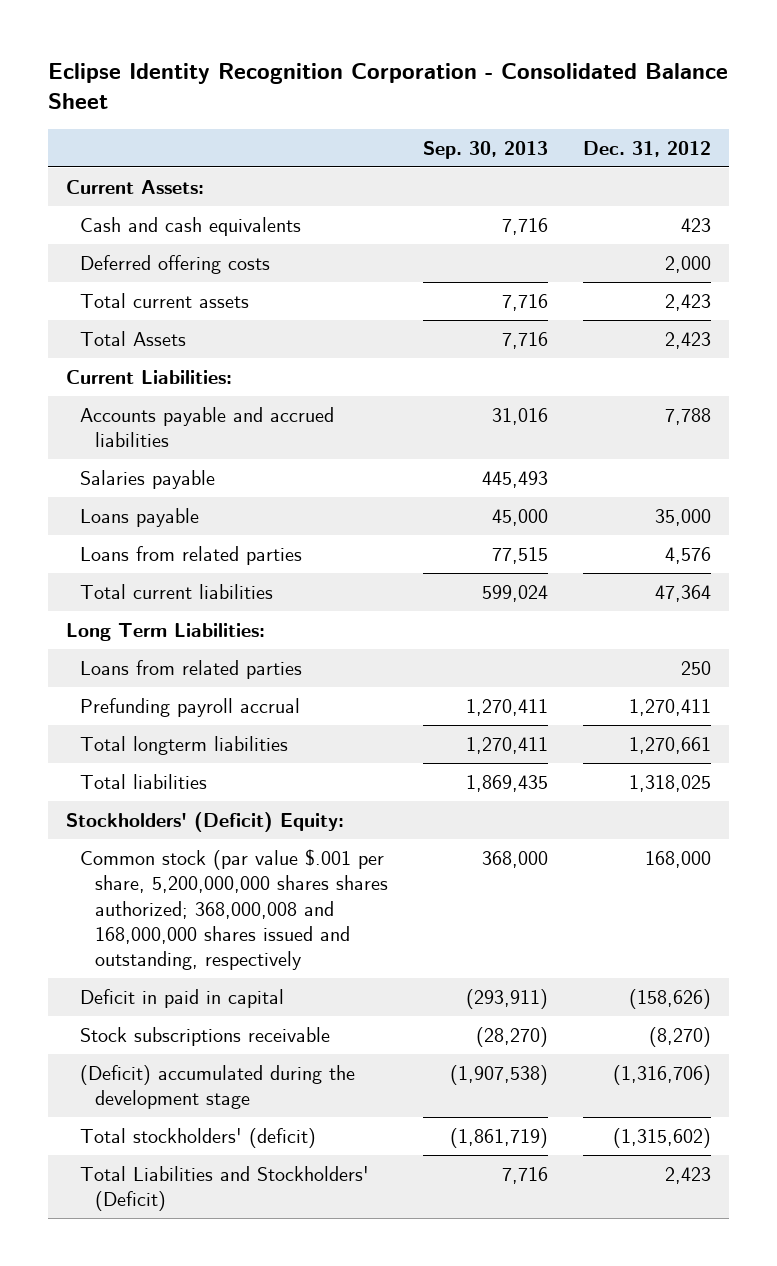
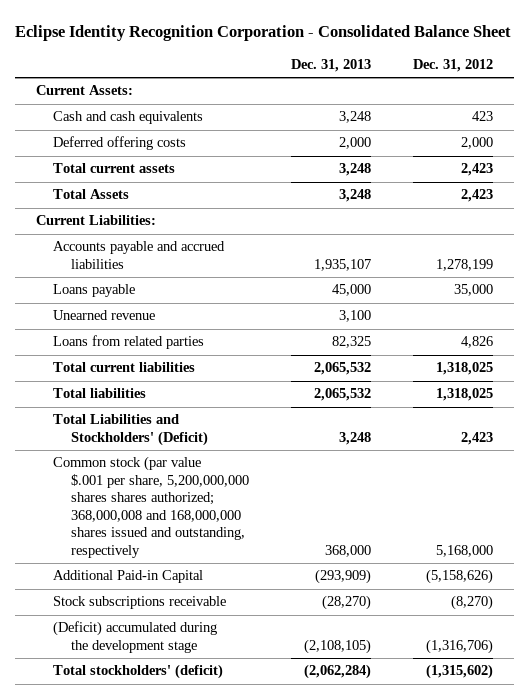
[422,140,548,159] Sep. 30, 2013 -> none
none -> [291,59,372,73] Dec. 31, 2013
[80,469,216,489] Salaries payable -> none
[665,407,712,425] 7,788 -> [435,258,493,271] 1,278,199
[65,622,265,641] Long Term Liabilities: -> none
[80,659,303,679] Loans from related parties -> none
[80,697,301,717] Prefunding payroll accrual -> none
[80,735,289,755] Total longterm liabilities -> none
none -> [53,310,156,321] Unearned revenue
[665,546,712,564] 4,576 -> [460,336,493,349] 4,826
[655,584,712,602] 47,364 -> [435,362,493,376] 1,318,025
[65,811,344,832] Stockholders' (Deficit) Equity: -> none
[80,1165,370,1212] Total Liabilities and Stockholders' (Deficit) -> [53,414,209,446] Total Liabilities and Stockholders' (Deficit)
[645,850,712,868] 168,000 -> [435,544,493,557] 5,168,000
[80,988,285,1008] Deficit in paid in capital -> [53,570,204,584] Additional Paid-in Capital
[629,988,712,1009] (158,626) -> [425,569,493,585] (5,158,626)

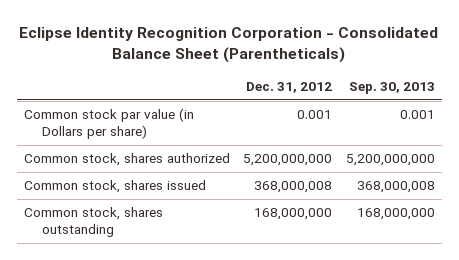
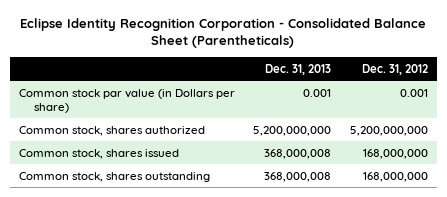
[349,81,436,94] Sep. 30, 2013 -> none
none -> [265,63,332,75] Dec. 31, 2013
[254,181,333,194] 368,000,008 -> [362,148,428,159] 168,000,000

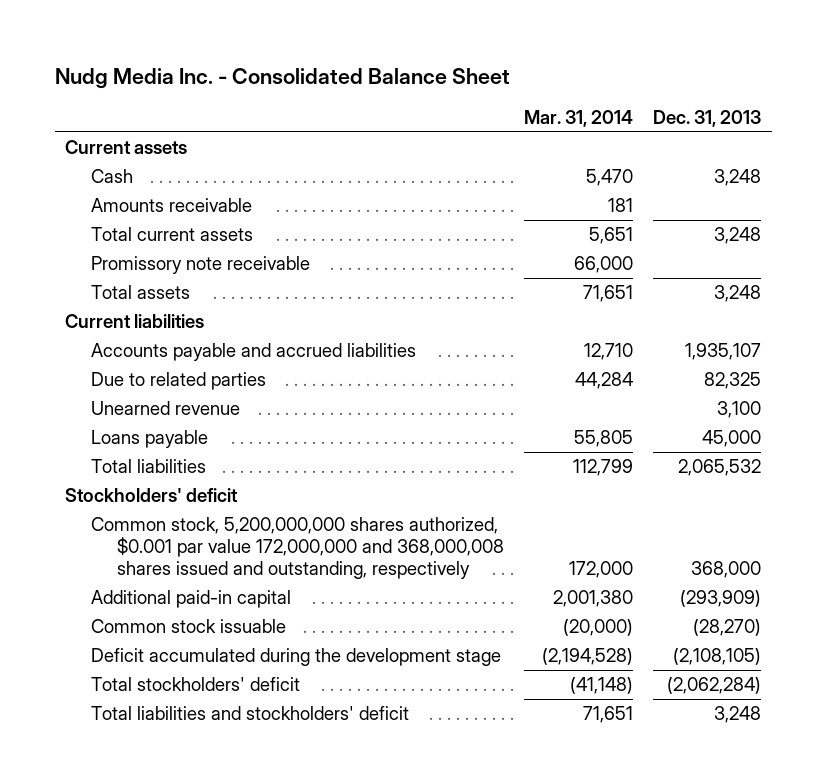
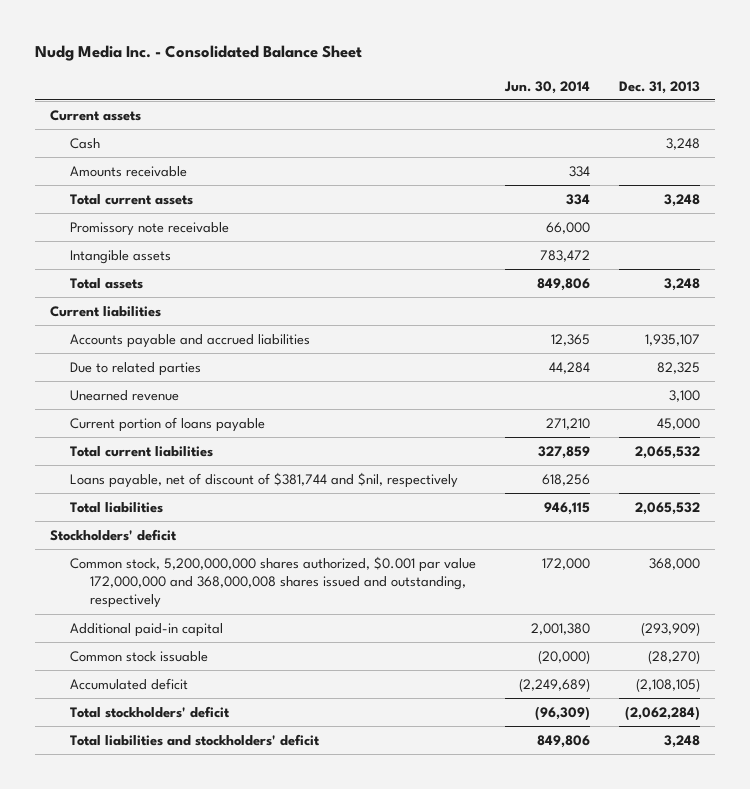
[524,109,634,127] Mar. 31, 2014 -> none
none -> [503,80,590,94] Jun. 30, 2014
none -> [69,249,171,264] Intangible assets
[91,430,209,449] Loans payable -> [69,416,265,432] Current portion of loans payable
none -> [69,445,213,457] Total current liabilities
none -> [69,471,458,488] Loans payable, net of discount of $381,744 and $nil, respectively
[91,648,502,667] Deficit accumulated during the development stage -> [69,677,188,690] Accumulated deficit

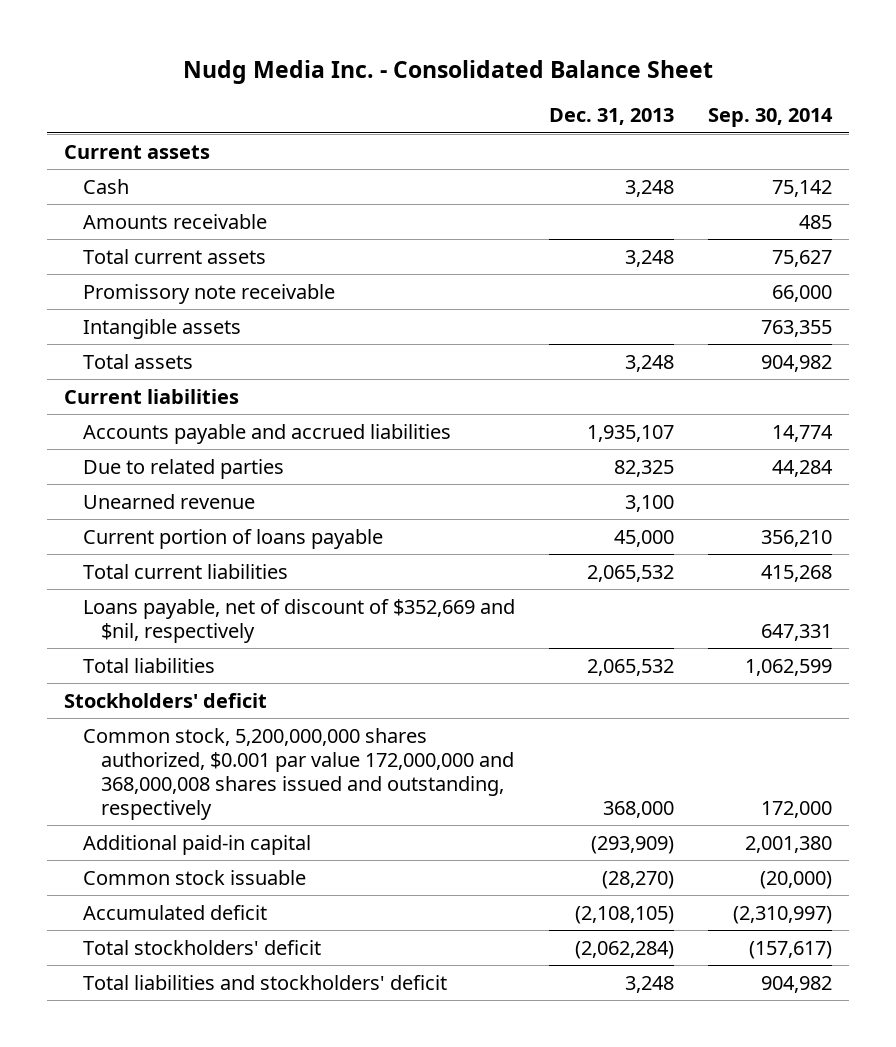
[503,80,590,94] Jun. 30, 2014 -> none
none -> [707,108,833,128] Sep. 30, 2014
[69,471,458,488] Loans payable, net of discount of $381,744 and $nil, respectively -> [82,598,515,643] Loans payable, net of discount of $352,669 and $nil, respectively

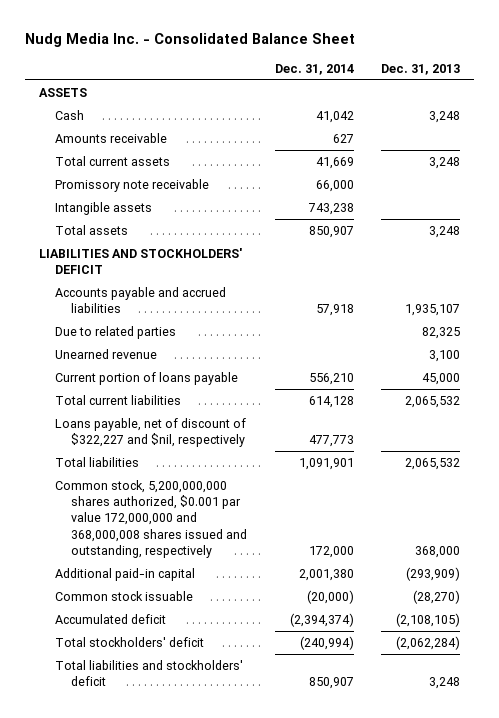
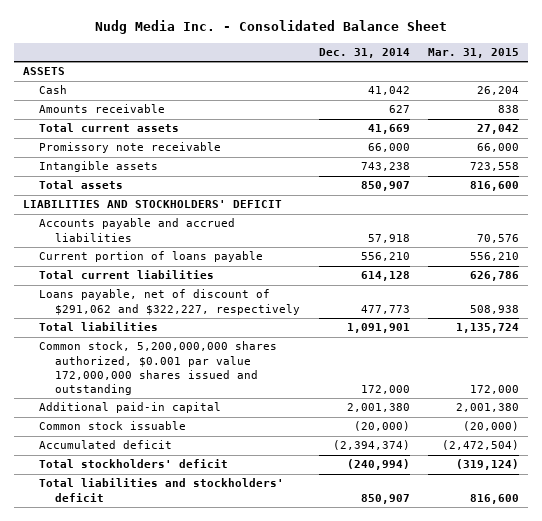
[381,64,461,76] Dec. 31, 2013 -> none
none -> [428,47,520,58] Mar. 31, 2015
[54,325,176,339] Due to related parties -> none
[54,348,157,359] Unearned revenue -> none
[54,417,246,448] Loans payable, net of discount of $322,227 and $nil, respectively -> [39,289,301,315] Loans payable, net of discount of $291,062 and $322,227, respectively
[54,479,248,558] Common stock, 5,200,000,000 shares authorized, $0.001 par value 172,000,000 and 368,000,008 shares issued and outstanding, respectively -> [39,341,278,395] Common stock, 5,200,000,000 shares authorized, $0.001 par value 172,000,000 shares issued and outstanding

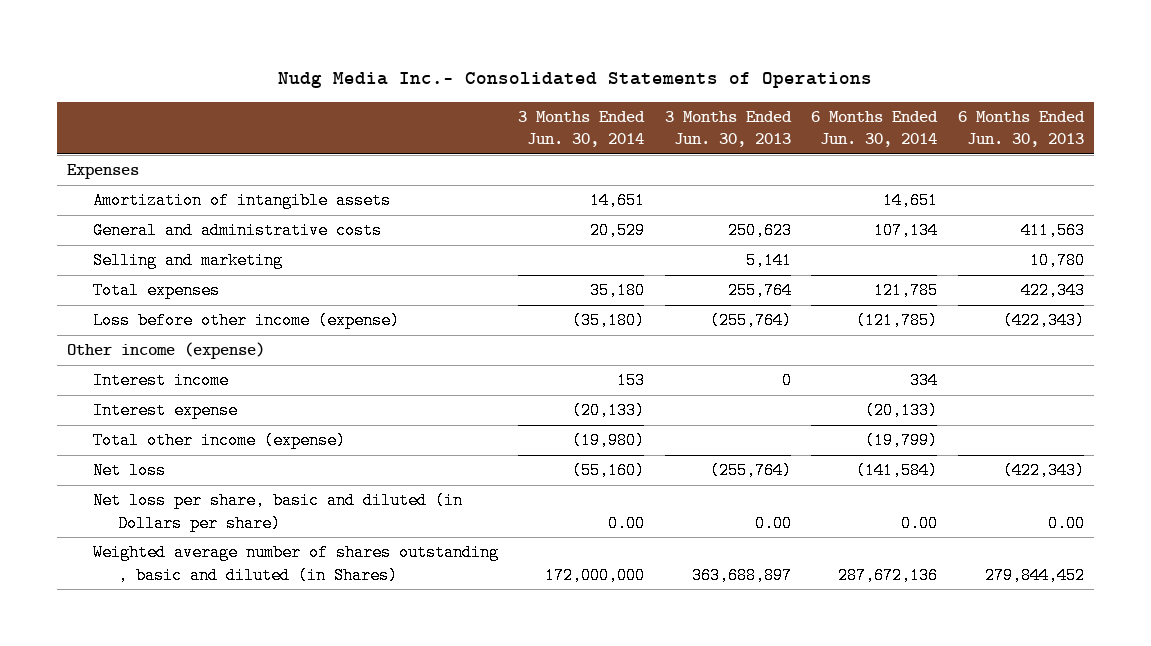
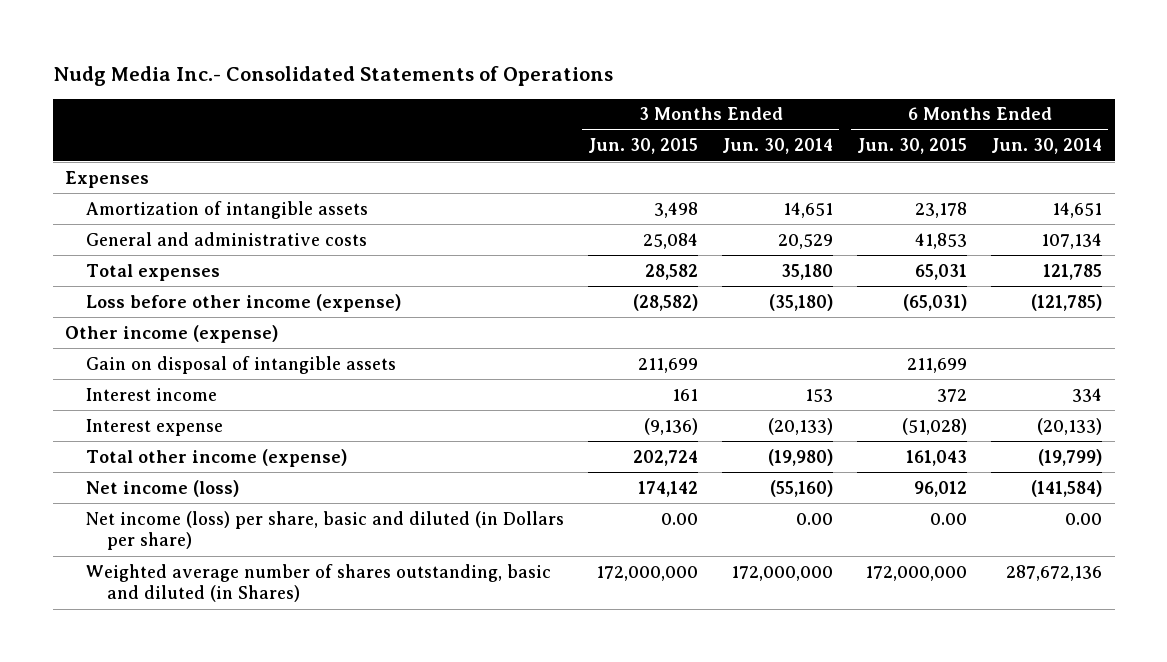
[664,110,792,148] 3 Months Ended Jun. 30, 2013 -> none
[957,110,1085,148] 6 Months Ended Jun. 30, 2013 -> none
none -> [588,138,699,155] Jun. 30, 2015
none -> [857,138,968,155] Jun. 30, 2015
[92,252,283,270] Selling and marketing -> none
none -> [85,355,396,374] Gain on disposal of intangible assets
[92,462,166,480] Net loss -> [85,479,239,497] Net income (loss)
[92,492,463,532] Net loss per share, basic and diluted (in Dollars per share) -> [85,510,564,551] Net income (loss) per share, basic and diluted (in Dollars per share)
[92,544,499,584] Weighted average number of shares outstanding , basic and diluted (in Shares) -> [85,563,551,603] Weighted average number of shares outstanding, basic and diluted (in Shares)

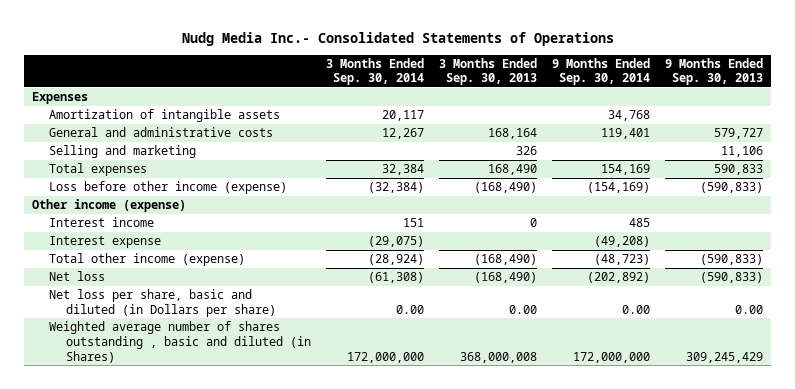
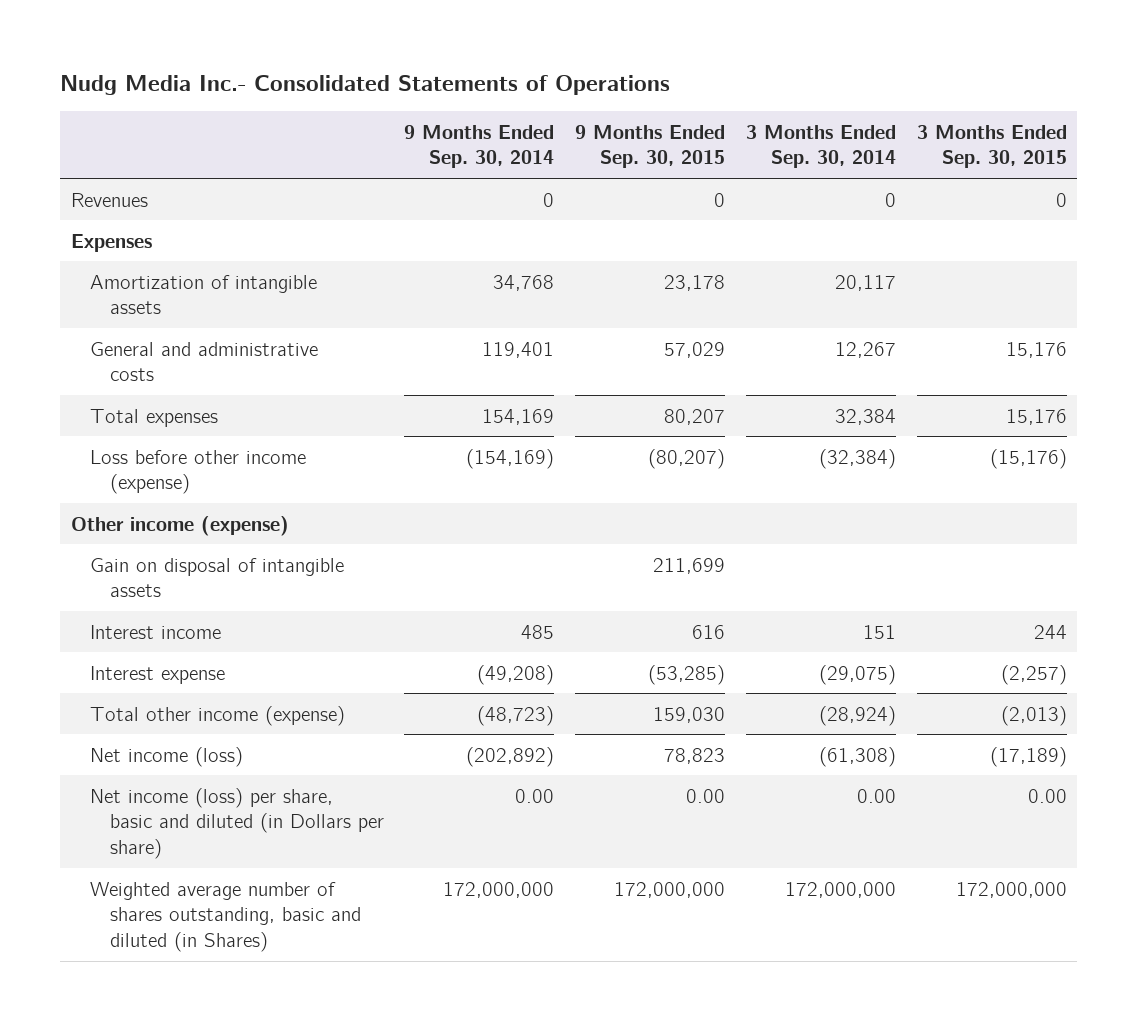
[438,57,537,86] 3 Months Ended Sep. 30, 2013 -> none
[665,57,764,86] 9 Months Ended Sep. 30, 2013 -> none
none -> [575,124,726,169] 9 Months Ended Sep. 30, 2015
none -> [916,124,1067,169] 3 Months Ended Sep. 30, 2015
none -> [70,192,148,207] Revenues
[48,145,196,159] Selling and marketing -> none
none -> [90,557,345,598] Gain on disposal of intangible assets
[48,271,105,282] Net loss -> [90,746,244,767] Net income (loss)
[48,289,276,317] Net loss per share, basic and diluted (in Dollars per share) -> [90,787,384,860] Net income (loss) per share, basic and diluted (in Dollars per share)
[48,321,311,363] Weighted average number of shares outstanding , basic and diluted (in Shares) -> [90,881,361,953] Weighted average number of shares outstanding, basic and diluted (in Shares)

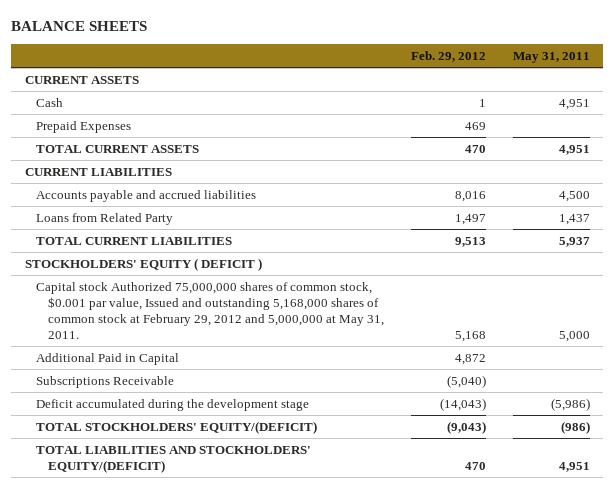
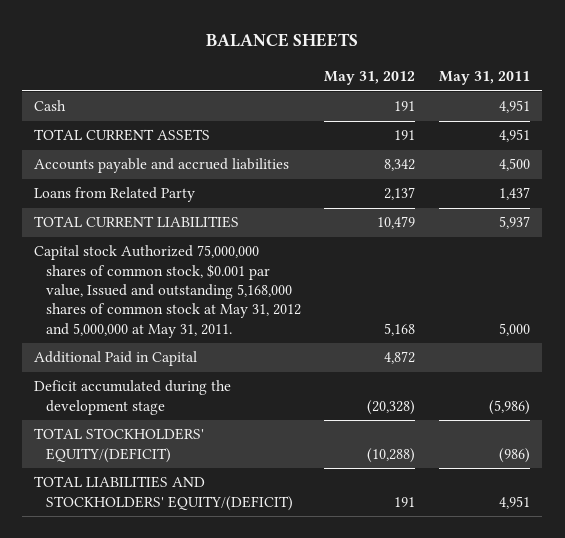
[410,50,486,62] Feb. 29, 2012 -> none
none -> [324,71,416,86] May 31, 2012
[24,75,139,84] CURRENT ASSETS -> none
[36,120,132,133] Prepaid Expenses -> none
[24,167,172,176] CURRENT LIABILITIES -> none
[24,257,262,271] STOCKHOLDERS' EQUITY ( DEFICIT ) -> none
[36,281,384,340] Capital stock Authorized 75,000,000 shares of common stock, $0.001 par value, Issued and outstanding 5,168,000 shares of common stock at February 29, 2012 and 5,000,000 at May 31, 2011. -> [34,245,301,338] Capital stock Authorized 75,000,000 shares of common stock, $0.001 par value, Issued and outstanding 5,168,000 shares of common stock at May 31, 2012 and 5,000,000 at May 31, 2011.
[36,375,175,388] Subscriptions Receivable -> none

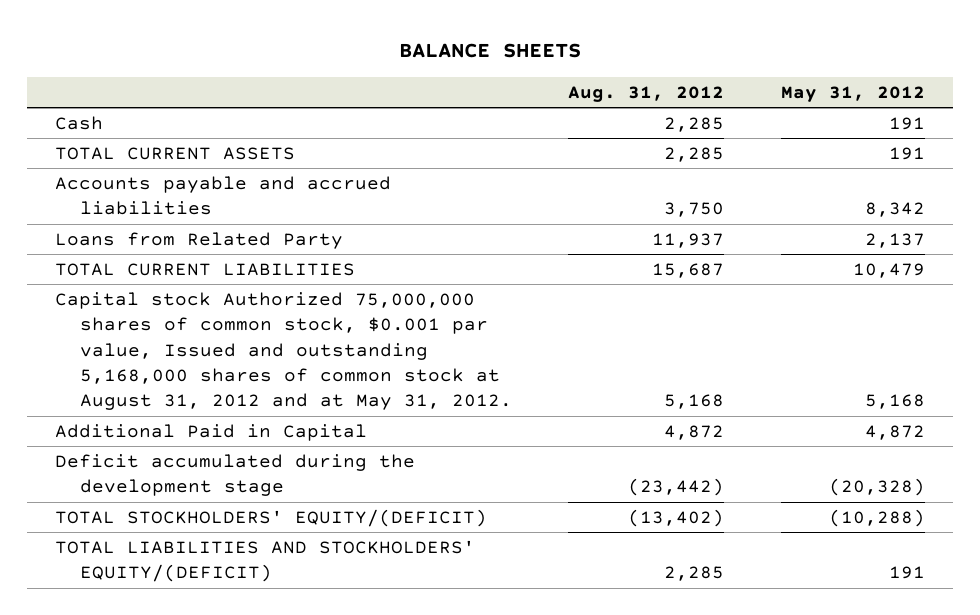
[439,71,531,86] May 31, 2011 -> none
none -> [568,85,725,102] Aug. 31, 2012
[34,245,301,338] Capital stock Authorized 75,000,000 shares of common stock, $0.001 par value, Issued and outstanding 5,168,000 shares of common stock at May 31, 2012 and 5,000,000 at May 31, 2011. -> [55,291,512,411] Capital stock Authorized 75,000,000 shares of common stock, $0.001 par value, Issued and outstanding 5,168,000 shares of common stock at August 31, 2012 and at May 31, 2012.

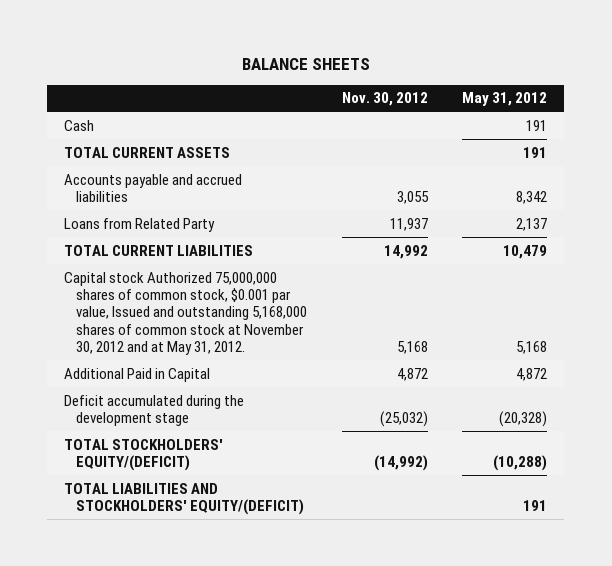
[568,85,725,102] Aug. 31, 2012 -> none
none -> [341,92,428,107] Nov. 30, 2012
[55,291,512,411] Capital stock Authorized 75,000,000 shares of common stock, $0.001 par value, Issued and outstanding 5,168,000 shares of common stock at August 31, 2012 and at May 31, 2012. -> [64,271,308,356] Capital stock Authorized 75,000,000 shares of common stock, $0.001 par value, Issued and outstanding 5,168,000 shares of common stock at November 30, 2012 and at May 31, 2012.

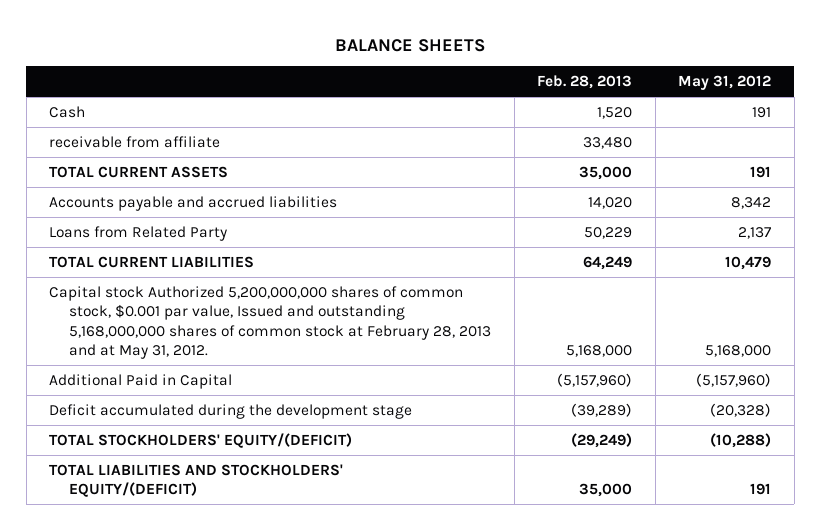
[341,92,428,107] Nov. 30, 2012 -> none
none -> [537,75,633,90] Feb. 28, 2013
none -> [49,135,221,148] receivable from affiliate
[64,271,308,356] Capital stock Authorized 75,000,000 shares of common stock, $0.001 par value, Issued and outstanding 5,168,000 shares of common stock at November 30, 2012 and at May 31, 2012. -> [49,285,492,360] Capital stock Authorized 5,200,000,000 shares of common stock, $0.001 par value, Issued and outstanding 5,168,000,000 shares of common stock at February 28, 2013 and at May 31, 2012.
[516,341,548,355] 5,168 -> [705,345,772,358] 5,168,000
[516,367,548,381] 4,872 -> [696,372,772,387] (5,157,960)

